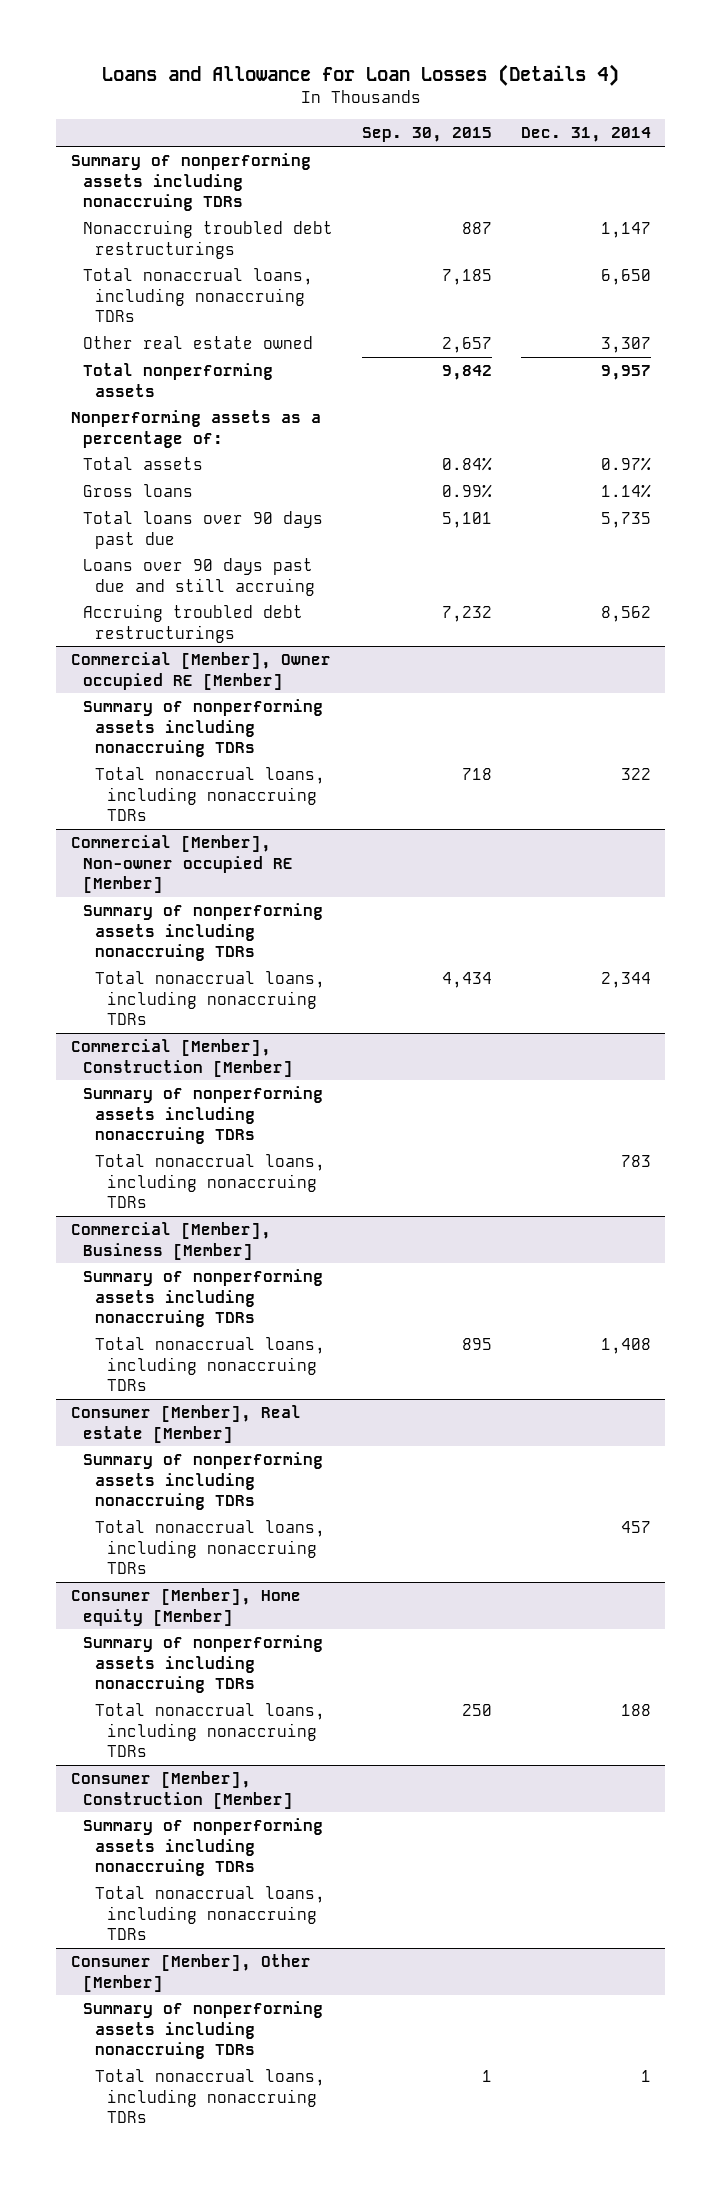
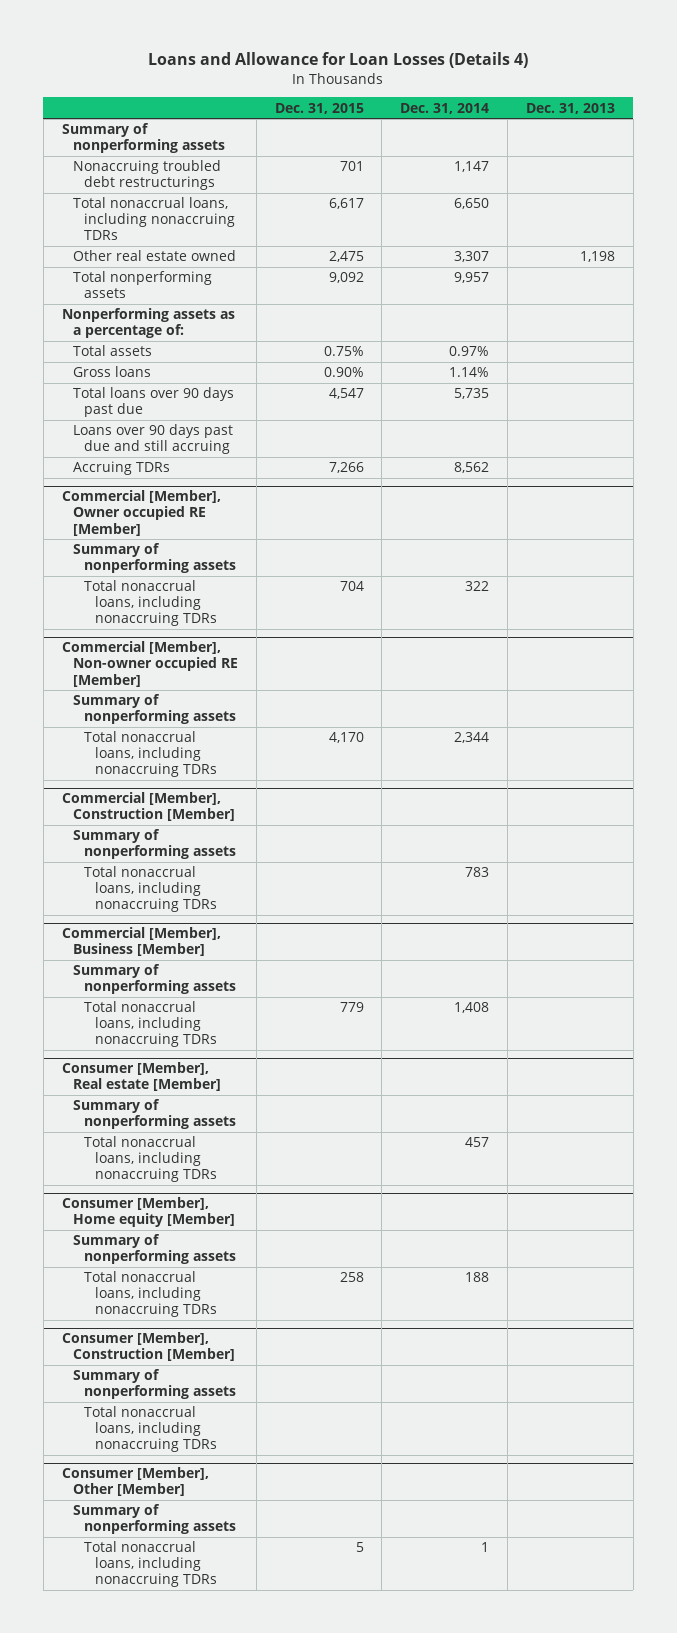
[361,127,492,143] Sep. 30, 2015 -> none
none -> [274,102,364,114] Dec. 31, 2015
none -> [525,102,615,114] Dec. 31, 2013
[70,153,311,211] Summary of nonperforming assets including nonaccruing TDRs -> [61,123,225,154] Summary of nonperforming assets
[82,604,303,643] Accruing troubled debt restructurings -> [72,461,170,476] Accruing TDRs
[82,699,323,757] Summary of nonperforming assets including nonaccruing TDRs -> [72,543,237,574] Summary of nonperforming assets
[82,903,323,961] Summary of nonperforming assets including nonaccruing TDRs -> [72,694,237,725] Summary of nonperforming assets
[82,1086,323,1144] Summary of nonperforming assets including nonaccruing TDRs -> [72,829,237,860] Summary of nonperforming assets
[82,1269,323,1327] Summary of nonperforming assets including nonaccruing TDRs -> [72,964,237,995] Summary of nonperforming assets
[82,1452,323,1510] Summary of nonperforming assets including nonaccruing TDRs -> [72,1099,237,1130] Summary of nonperforming assets
[82,1635,323,1693] Summary of nonperforming assets including nonaccruing TDRs -> [72,1234,237,1265] Summary of nonperforming assets
[82,1818,323,1876] Summary of nonperforming assets including nonaccruing TDRs -> [72,1369,237,1400] Summary of nonperforming assets
[82,2001,323,2059] Summary of nonperforming assets including nonaccruing TDRs -> [72,1504,237,1535] Summary of nonperforming assets

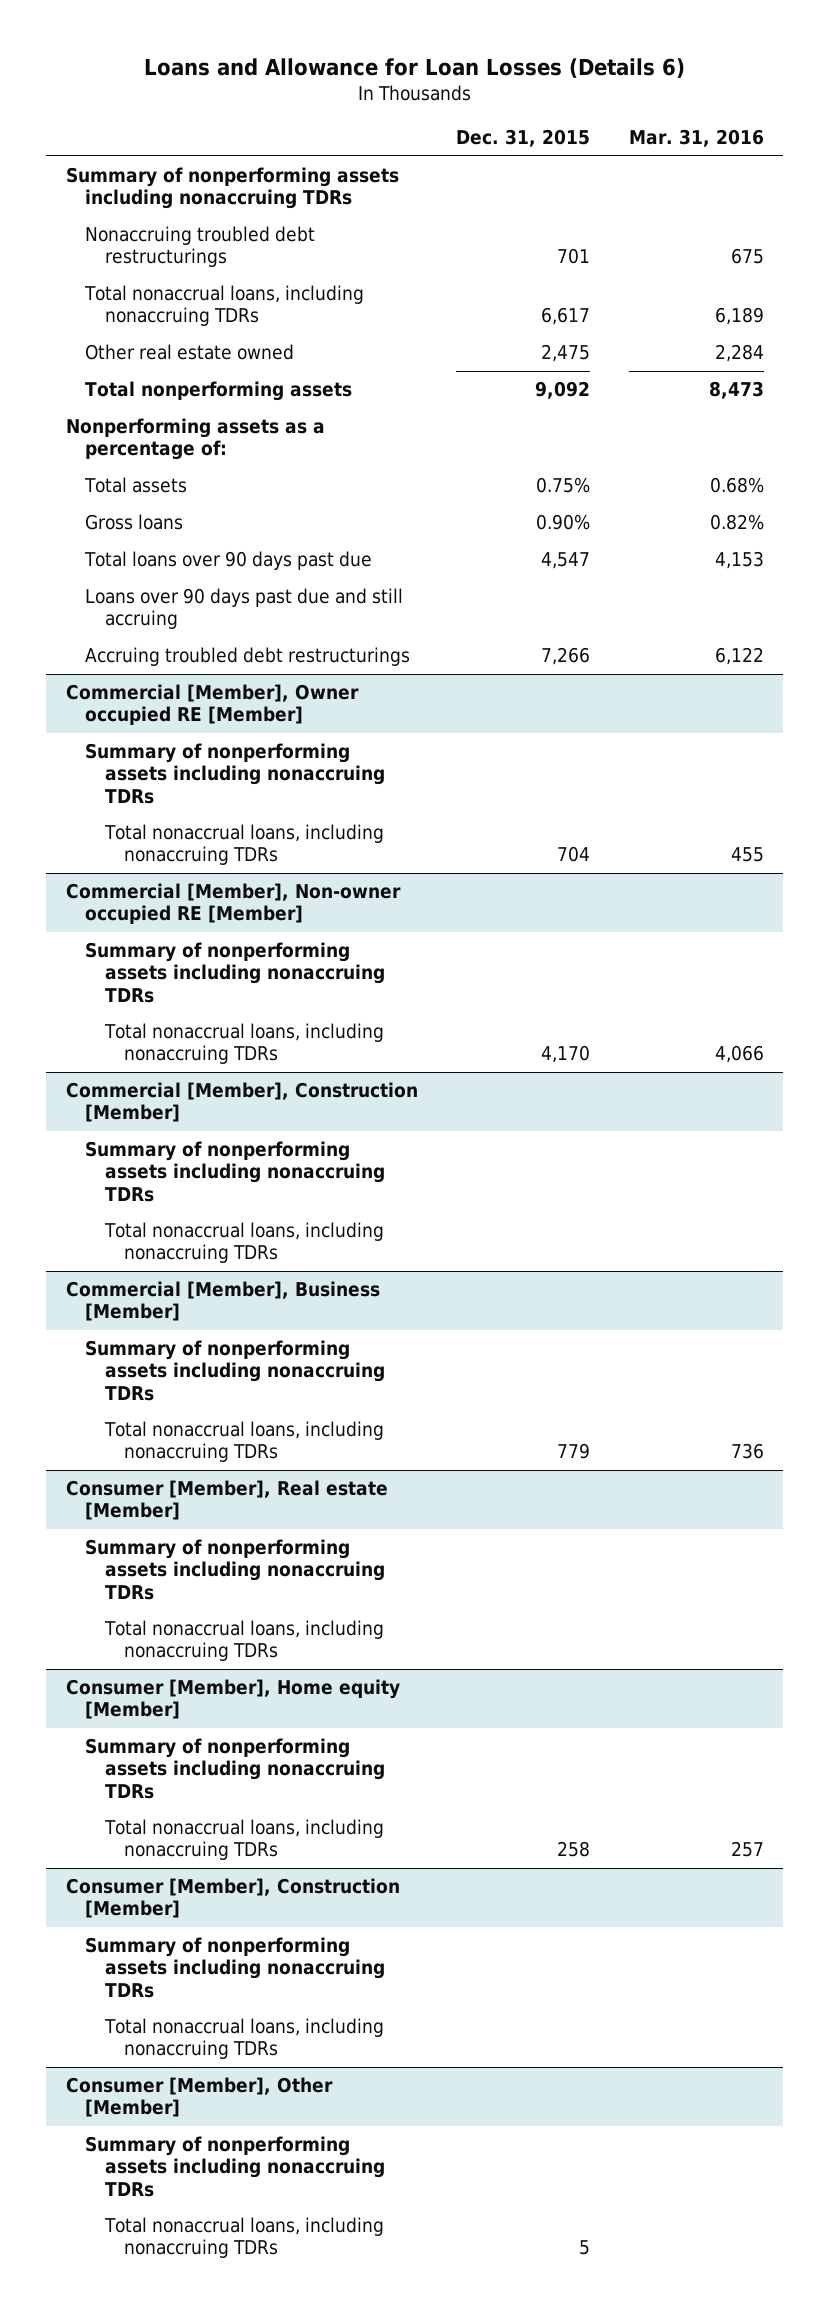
[148,51,529,68] Loans and Allowance for Loan Losses (Details 4) -> [143,58,685,79] Loans and Allowance for Loan Losses (Details 6)
[400,102,490,114] Dec. 31, 2014 -> none
[525,102,615,114] Dec. 31, 2013 -> none
none -> [628,129,764,148] Mar. 31, 2016
[61,123,225,154] Summary of nonperforming assets -> [65,167,399,210] Summary of nonperforming assets including nonaccruing TDRs
[72,461,170,476] Accruing TDRs -> [85,647,411,667] Accruing troubled debt restructurings
[72,543,237,574] Summary of nonperforming assets -> [85,743,385,804] Summary of nonperforming assets including nonaccruing TDRs
[72,694,237,725] Summary of nonperforming assets -> [85,942,385,1003] Summary of nonperforming assets including nonaccruing TDRs
[72,829,237,860] Summary of nonperforming assets -> [85,1141,385,1202] Summary of nonperforming assets including nonaccruing TDRs
[72,964,237,995] Summary of nonperforming assets -> [85,1340,385,1401] Summary of nonperforming assets including nonaccruing TDRs
[72,1099,237,1130] Summary of nonperforming assets -> [85,1539,385,1600] Summary of nonperforming assets including nonaccruing TDRs
[72,1234,237,1265] Summary of nonperforming assets -> [85,1738,385,1799] Summary of nonperforming assets including nonaccruing TDRs
[72,1369,237,1400] Summary of nonperforming assets -> [85,1937,385,1998] Summary of nonperforming assets including nonaccruing TDRs
[72,1504,237,1535] Summary of nonperforming assets -> [85,2136,385,2197] Summary of nonperforming assets including nonaccruing TDRs

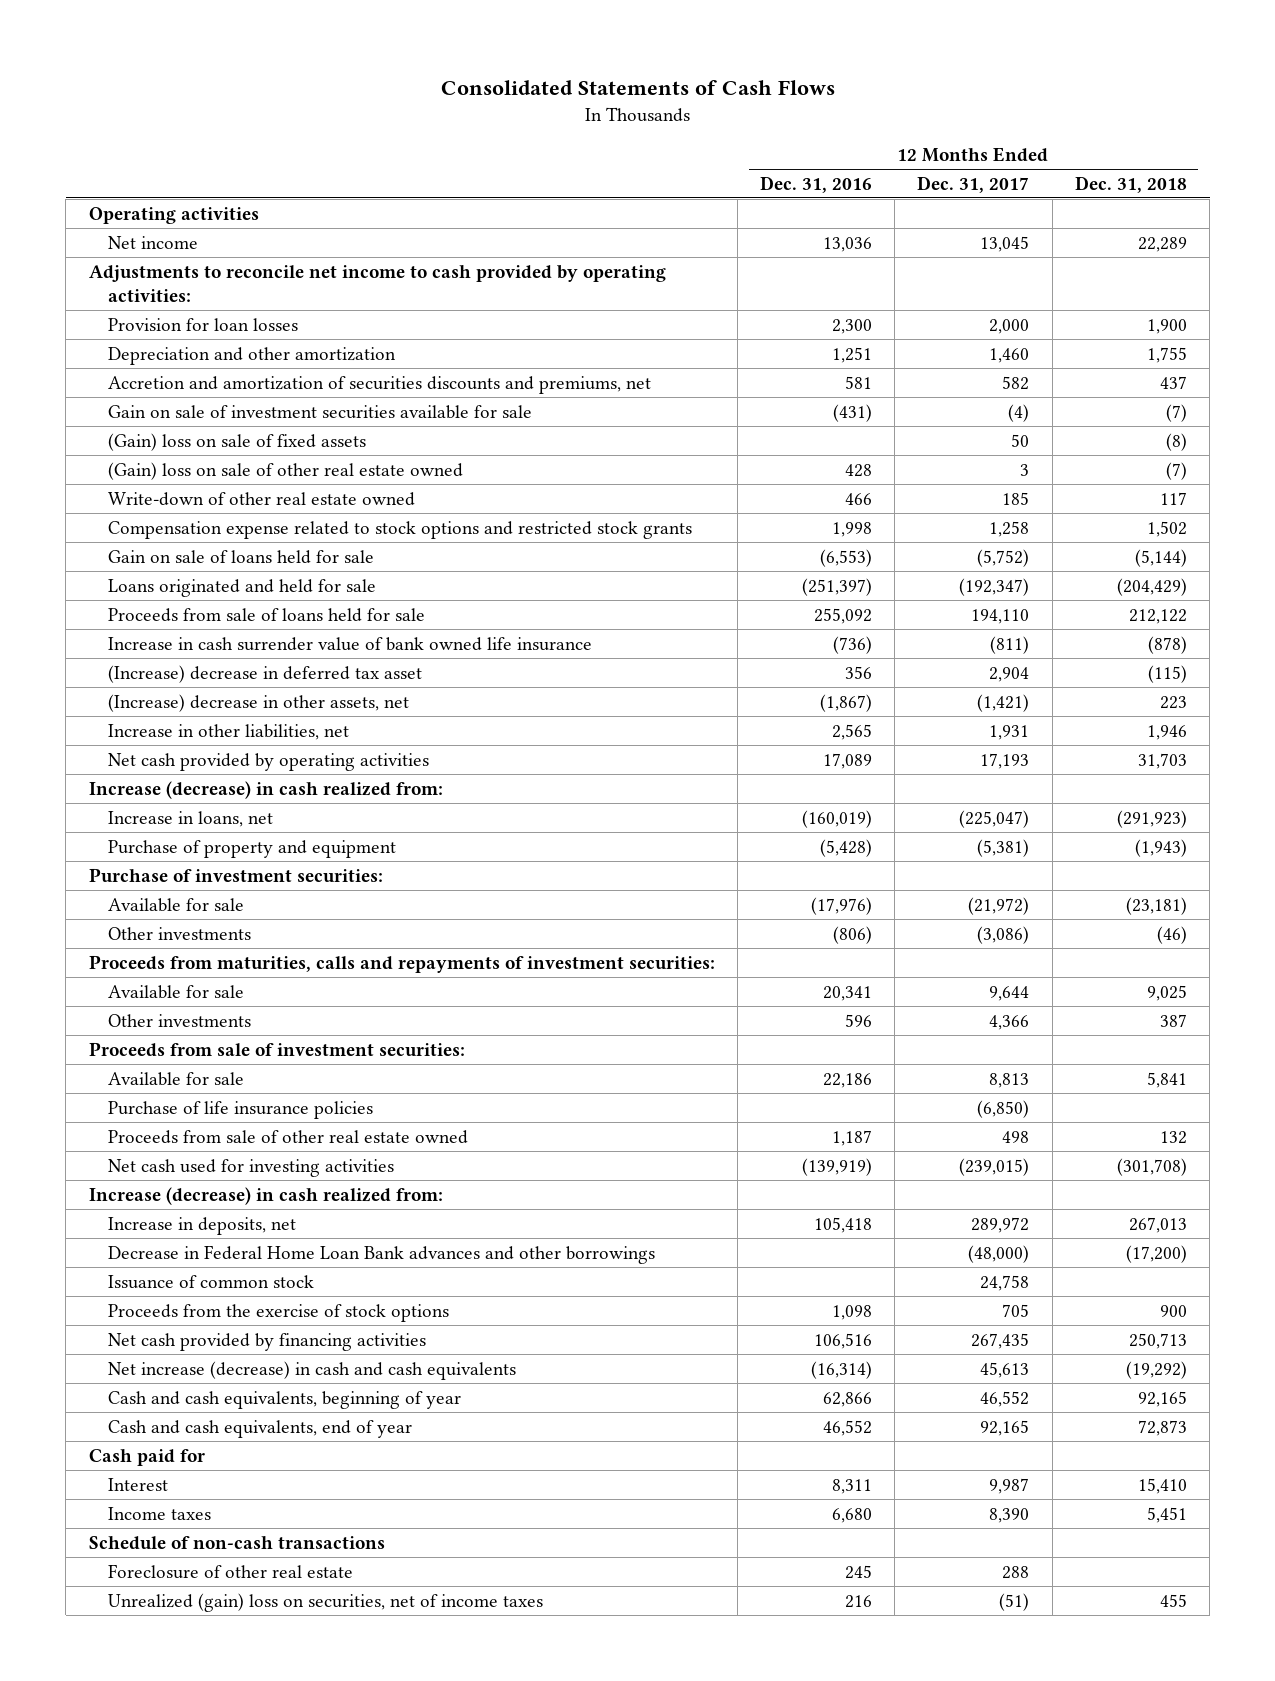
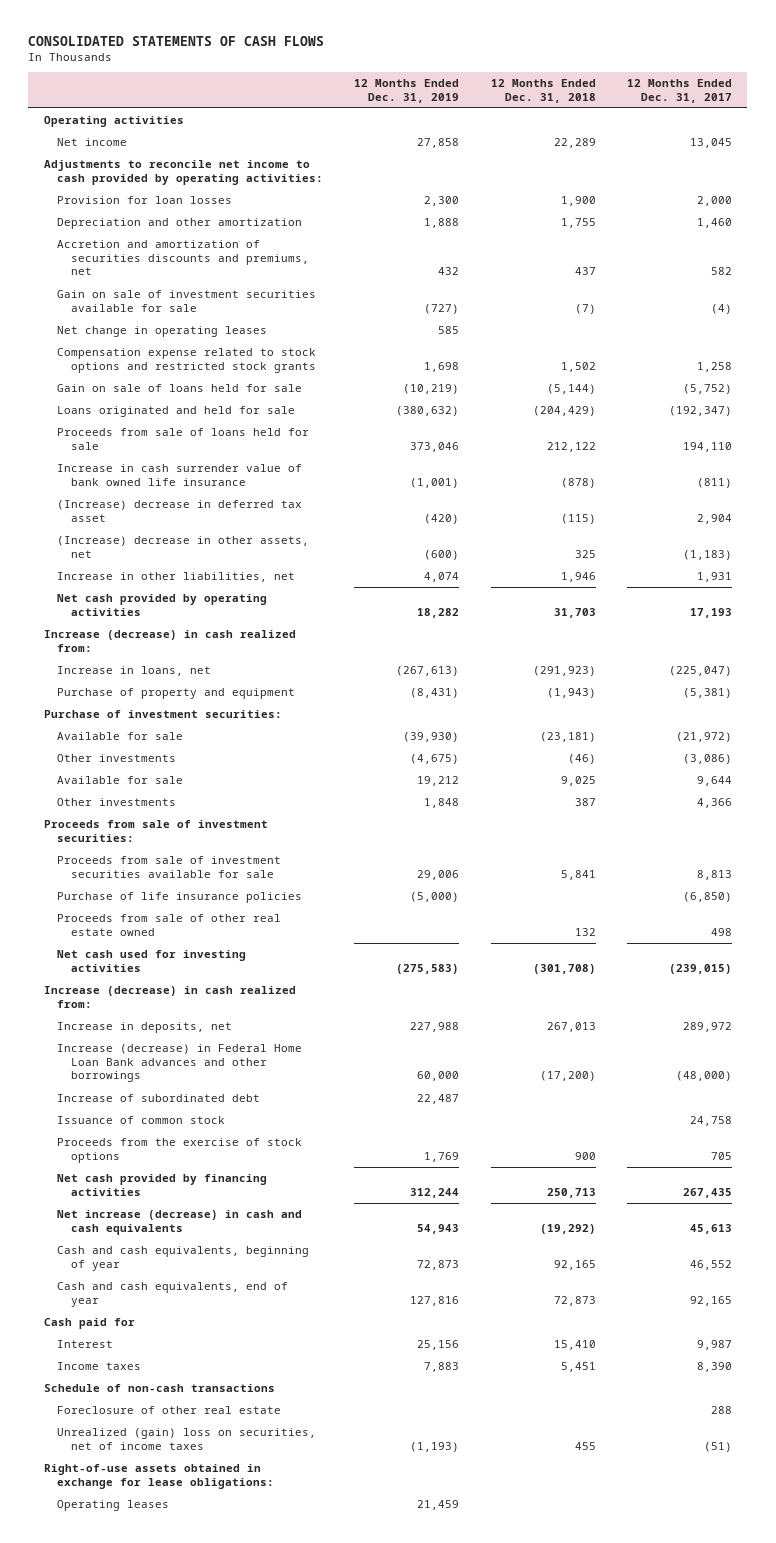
[440,80,835,96] Consolidated Statements of Cash Flows -> [28,35,325,46] CONSOLIDATED STATEMENTS OF CASH FLOWS
[759,175,872,193] Dec. 31, 2016 -> none
none -> [354,78,460,103] 12 Months Ended Dec. 31, 2019
[107,432,366,451] (Gain) loss on sale of fixed assets -> none
[107,461,463,480] (Gain) loss on sale of other real estate owned -> none
[107,491,415,506] Write-down of other real estate owned -> none
none -> [57,326,268,338] Net change in operating leases
[977,693,1030,712] (1,421) -> [682,549,732,560] (1,183)
[1159,695,1187,709] 223 -> [574,549,596,558] 325
[88,954,715,973] Proceeds from maturities, calls and repayments of investment securities: -> none
[107,1071,244,1086] Available for sale -> [57,856,282,878] Proceeds from sale of investment securities available for sale
[107,1244,655,1264] Decrease in Federal Home Loan Bank advances and other borrowings -> [57,1044,303,1083] Increase (decrease) in Federal Home Loan Bank advances and other borrowings
none -> [57,1094,261,1103] Increase of subordinated debt
none -> [43,1464,275,1489] Right-of-use assets obtained in exchange for lease obligations:
none -> [57,1500,170,1512] Operating leases

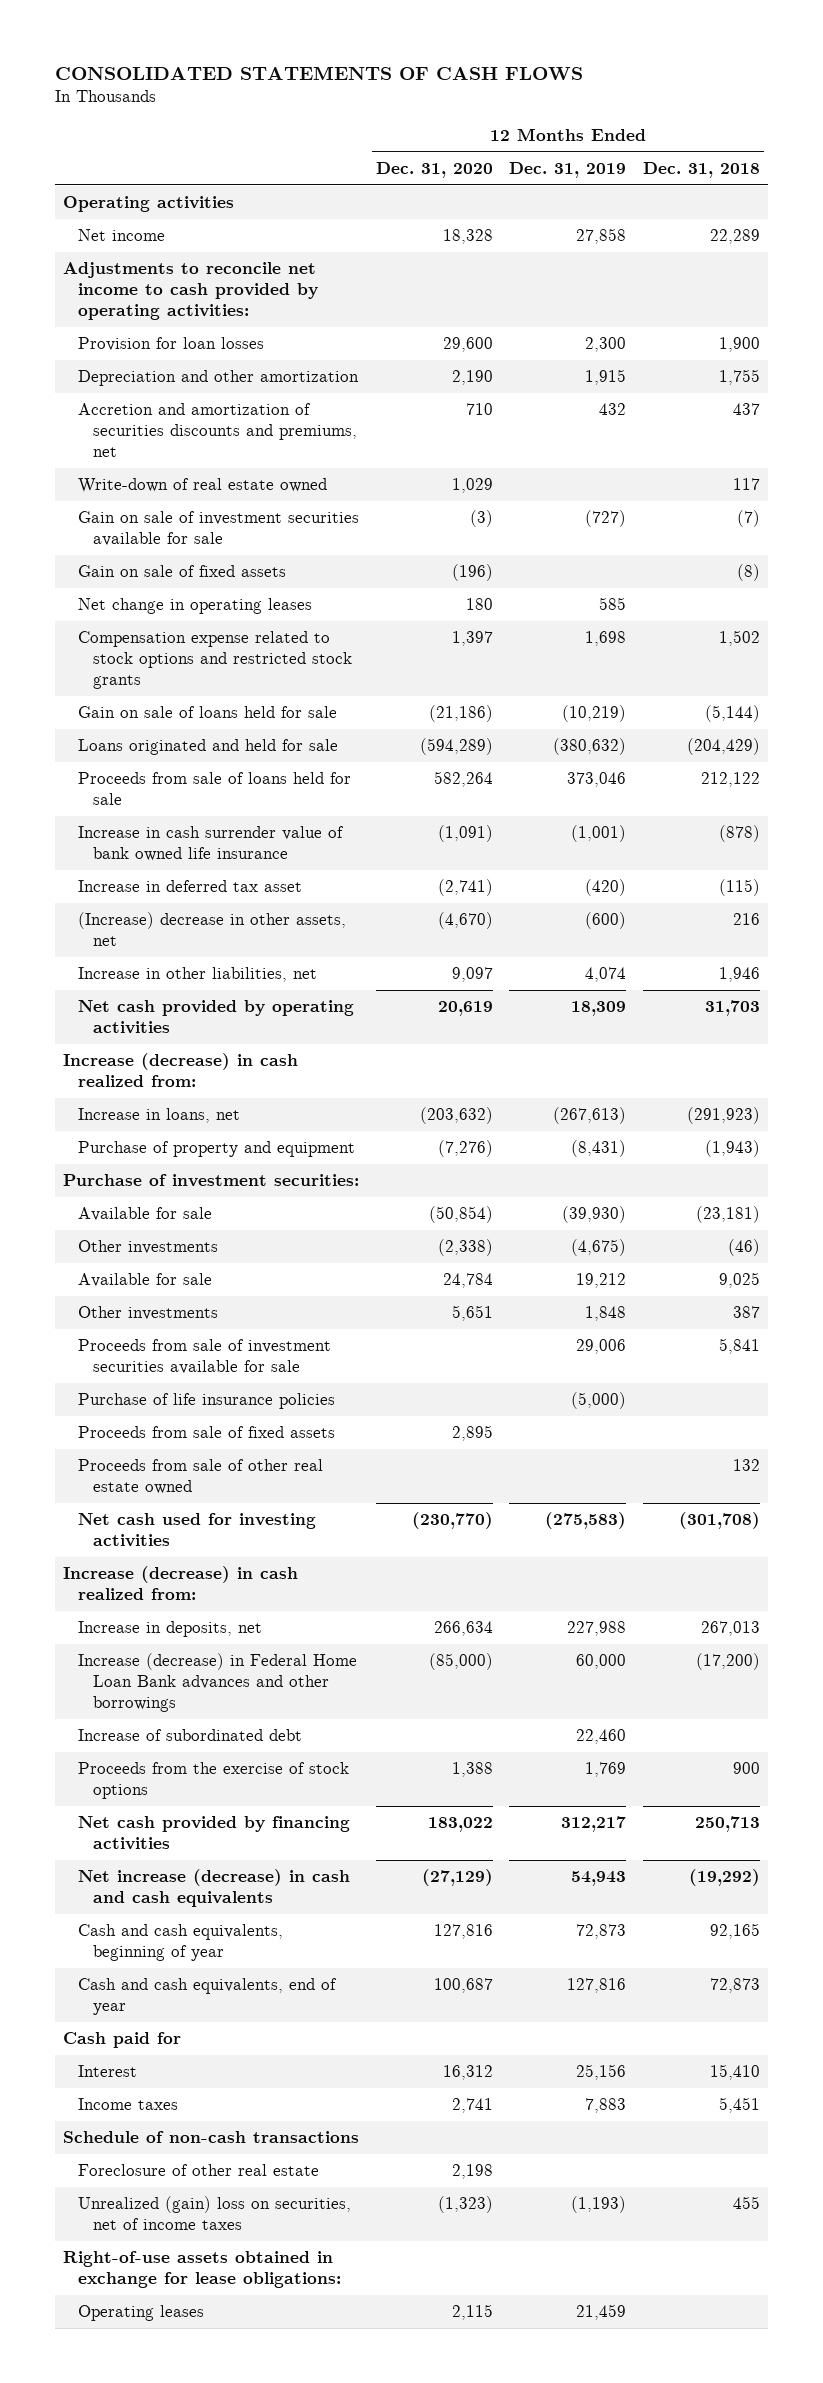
[626,78,732,103] 12 Months Ended Dec. 31, 2017 -> none
none -> [375,161,493,178] Dec. 31, 2020
[424,218,460,229] 1,888 -> [585,369,627,386] 1,915
none -> [77,478,327,494] Write-down of real estate owned
none -> [77,565,286,578] Gain on sale of fixed assets
[57,500,303,522] (Increase) decrease in deferred tax asset -> [77,880,302,893] Increase in deferred tax asset
[574,549,596,558] 325 -> [733,913,761,926] 216
[417,607,460,618] 18,282 -> [571,1001,627,1017] 18,309
[43,820,268,842] Proceeds from sale of investment securities: -> none
none -> [77,1426,335,1439] Proceeds from sale of fixed assets
[57,1116,226,1125] Issuance of common stock -> none
[417,1094,460,1105] 22,487 -> [576,1729,627,1745] 22,460
[410,1187,460,1198] 312,244 -> [561,1816,627,1833] 312,217

